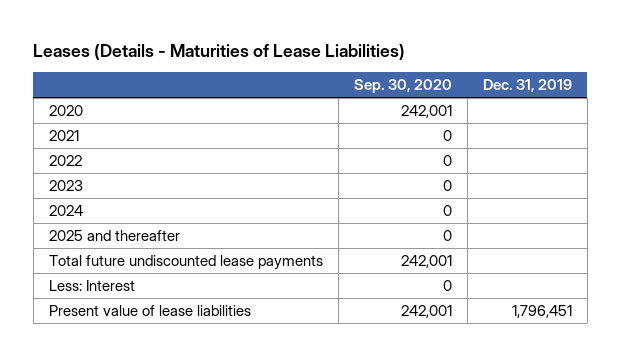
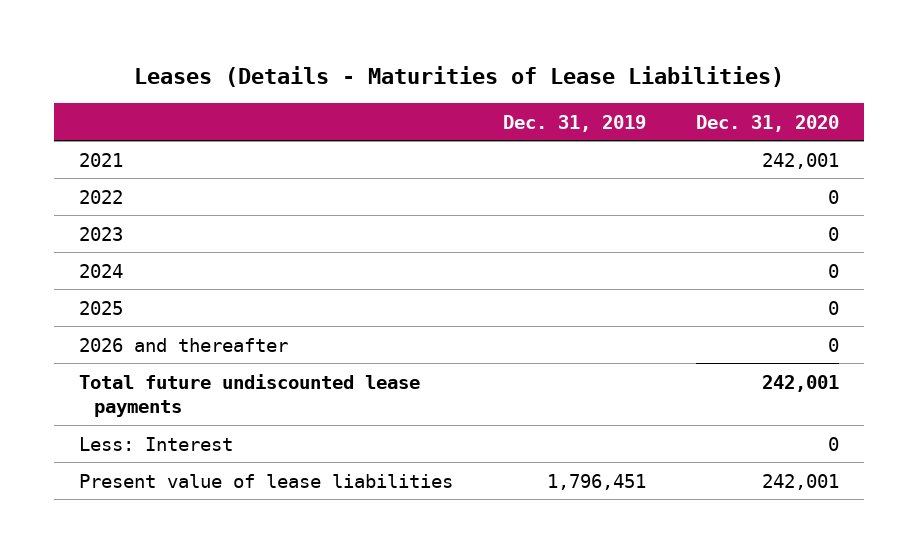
[353,79,452,94] Sep. 30, 2020 -> none
none -> [696,114,840,132] Dec. 31, 2020
[48,105,83,117] 2020 -> none
none -> [79,300,124,315] 2025
[48,230,180,242] 2025 and thereafter -> [79,337,289,352] 2026 and thereafter

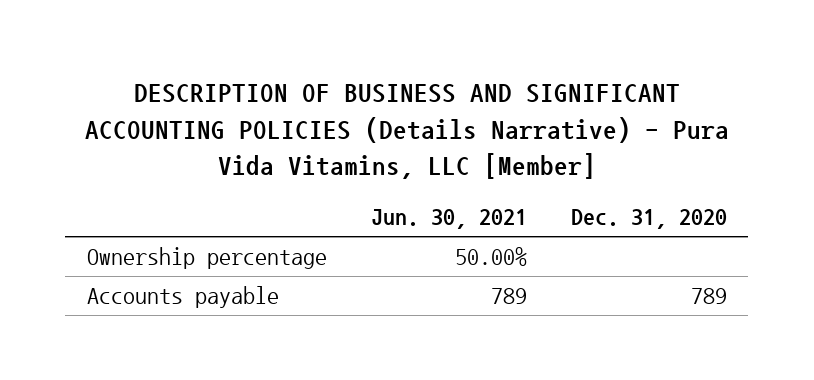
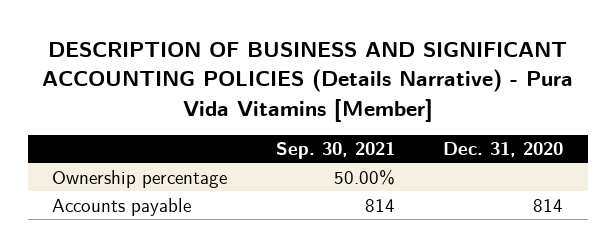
[84,84,729,179] DESCRIPTION OF BUSINESS AND SIGNIFICANT ACCOUNTING POLICIES (Details Narrative) - Pura Vida Vitamins, LLC [Member] -> [41,42,573,122] DESCRIPTION OF BUSINESS AND SIGNIFICANT ACCOUNTING POLICIES (Details Narrative) - Pura Vida Vitamins [Member]
[370,209,527,230] Jun. 30, 2021 -> none
none -> [275,142,395,160] Sep. 30, 2021
[690,288,727,305] 789 -> [533,198,564,212] 814

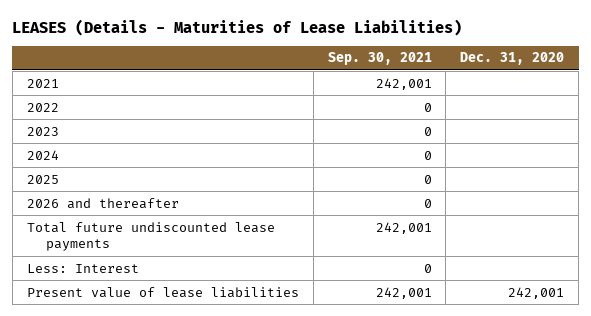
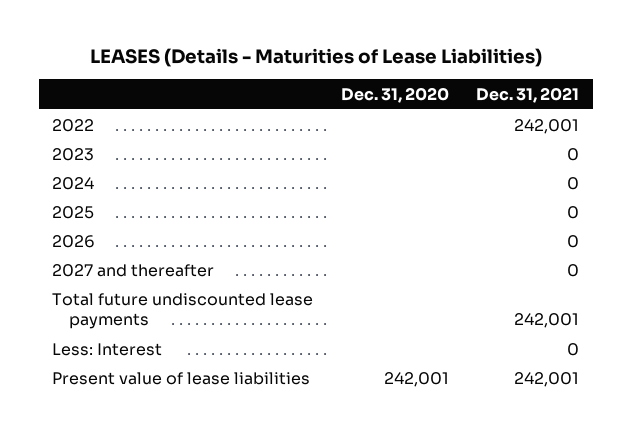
[327,52,432,66] Sep. 30, 2021 -> none
none -> [476,87,580,104] Dec. 31, 2021
[26,78,59,88] 2021 -> none
none -> [52,234,96,248] 2026
[26,197,179,209] 2026 and thereafter -> [52,263,215,277] 2027 and thereafter

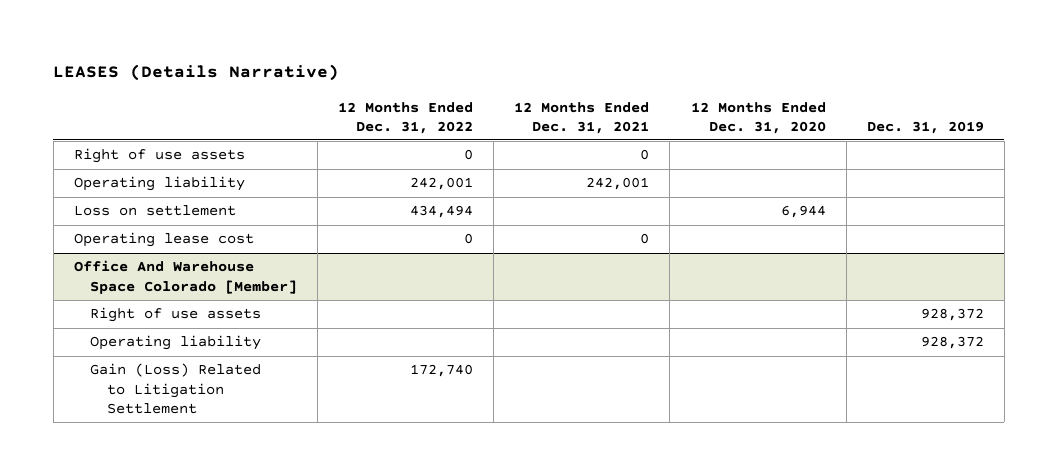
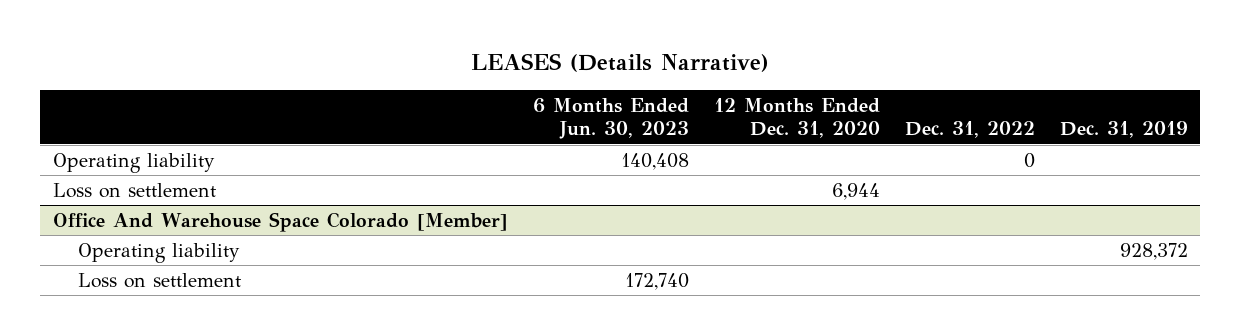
[338,101,474,134] 12 Months Ended Dec. 31, 2022 -> none
[514,101,650,134] 12 Months Ended Dec. 31, 2021 -> none
none -> [532,97,689,140] 6 Months Ended Jun. 30, 2023
none -> [904,121,1035,139] Dec. 31, 2022
[73,148,245,164] Right of use assets -> none
[73,232,254,248] Operating lease cost -> none
[90,307,262,323] Right of use assets -> none
[90,363,262,414] Gain (Loss) Related to Litigation Settlement -> [77,272,241,288] Loss on settlement

